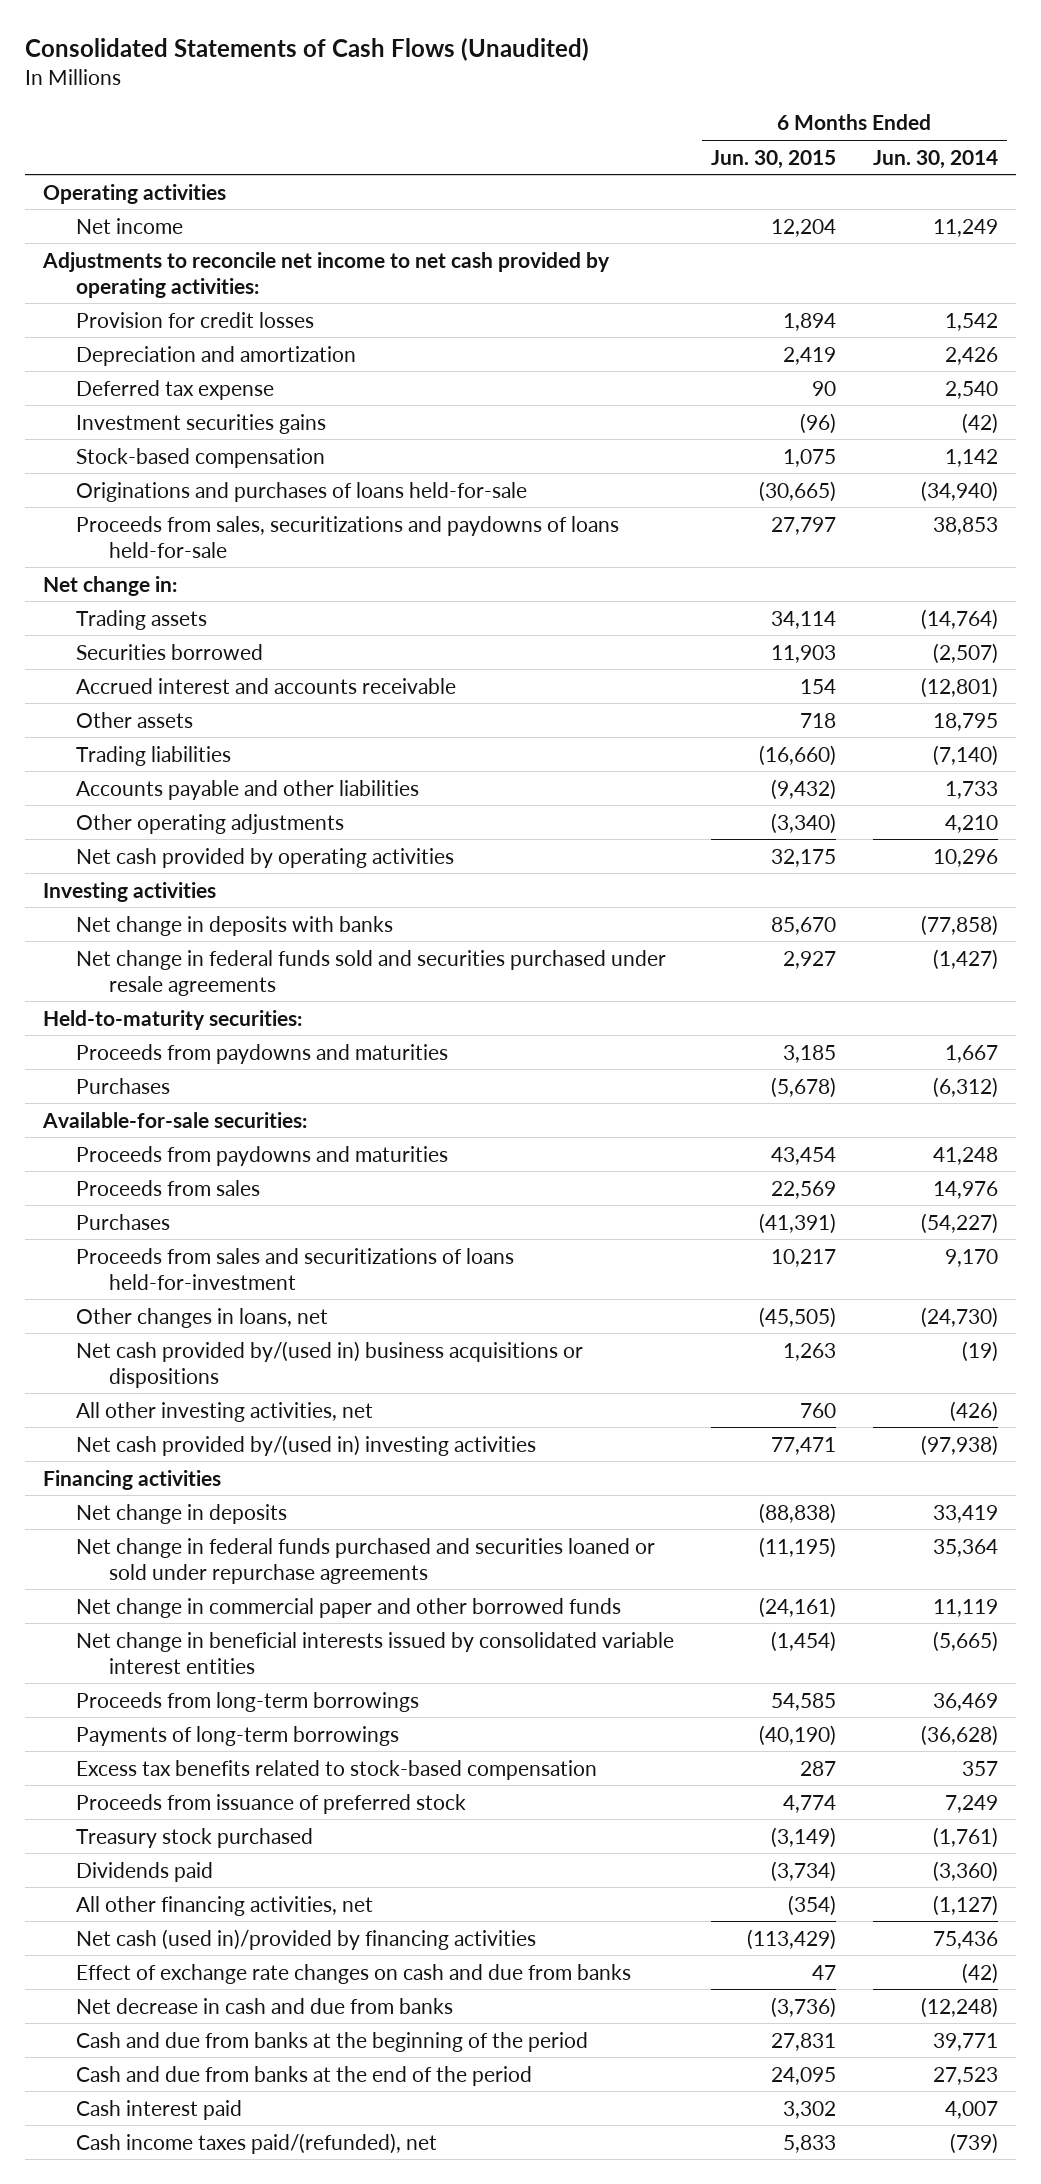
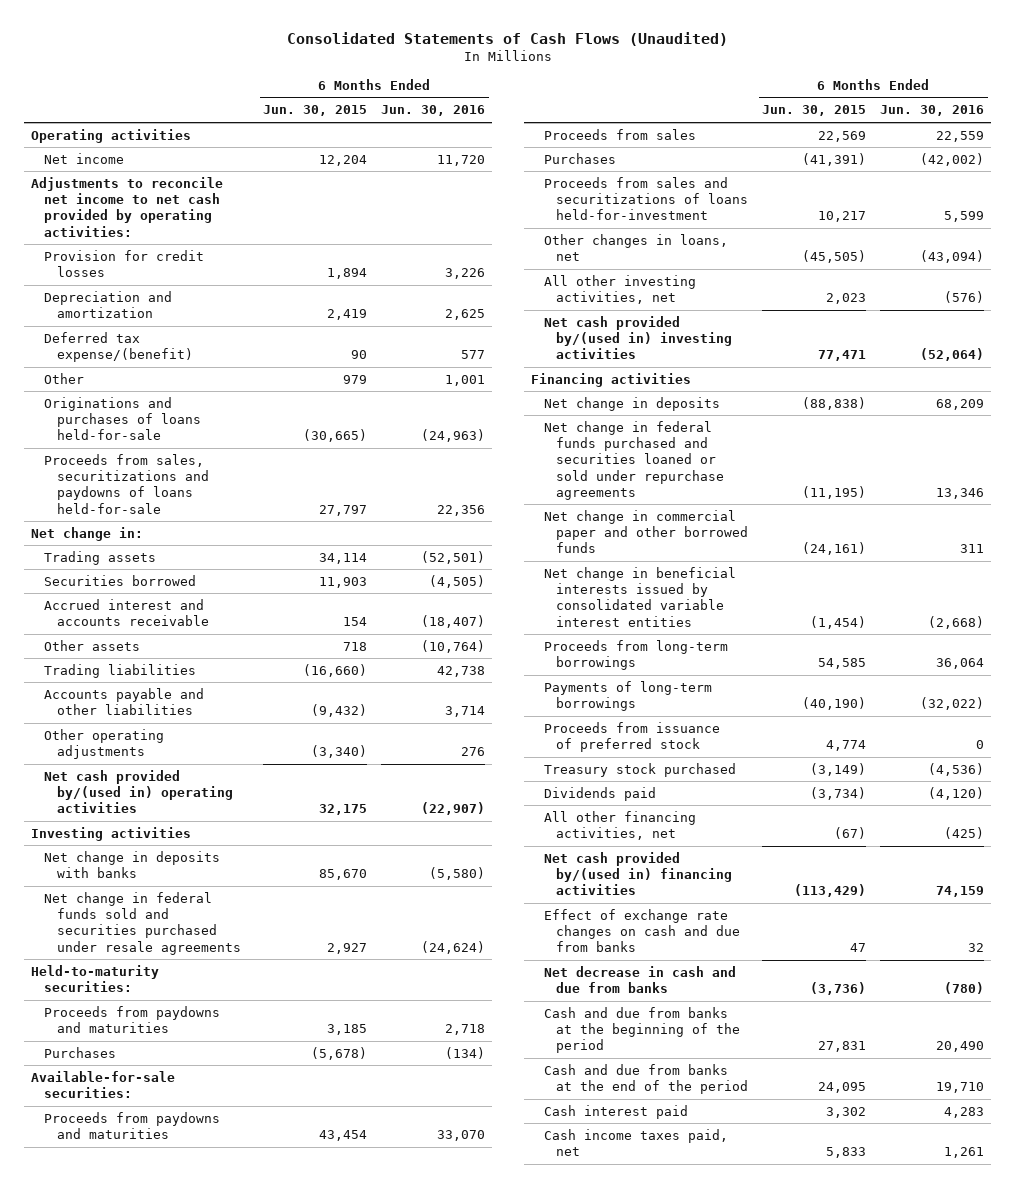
[872,149,998,169] Jun. 30, 2014 -> none
none -> [381,105,486,117] Jun. 30, 2016
[76,413,327,434] Investment securities gains -> none
[76,447,326,468] Stock-based compensation -> none
[76,379,275,400] Deferred tax expense -> [44,331,194,363] Deferred tax expense/(benefit)
none -> [44,372,85,384] Other
[76,847,455,868] Net cash provided by operating activities -> [44,769,234,814] Net cash provided by/(used in) operating activities
[76,1340,584,1388] Net cash provided by/(used in) business acquisitions or dispositions -> none
[799,1402,836,1418] 760 -> [826,293,867,305] 2,023
[76,1759,598,1780] Excess tax benefits related to stock-based compensation -> none
[787,1894,836,1916] (354) -> [834,827,867,840] (67)
[76,1928,537,1950] Net cash (used in)/provided by financing activities -> [543,851,733,896] Net cash provided by/(used in) financing activities
[76,2132,438,2154] Cash income taxes paid/(refunded), net -> [543,1128,728,1157] Cash income taxes paid, net

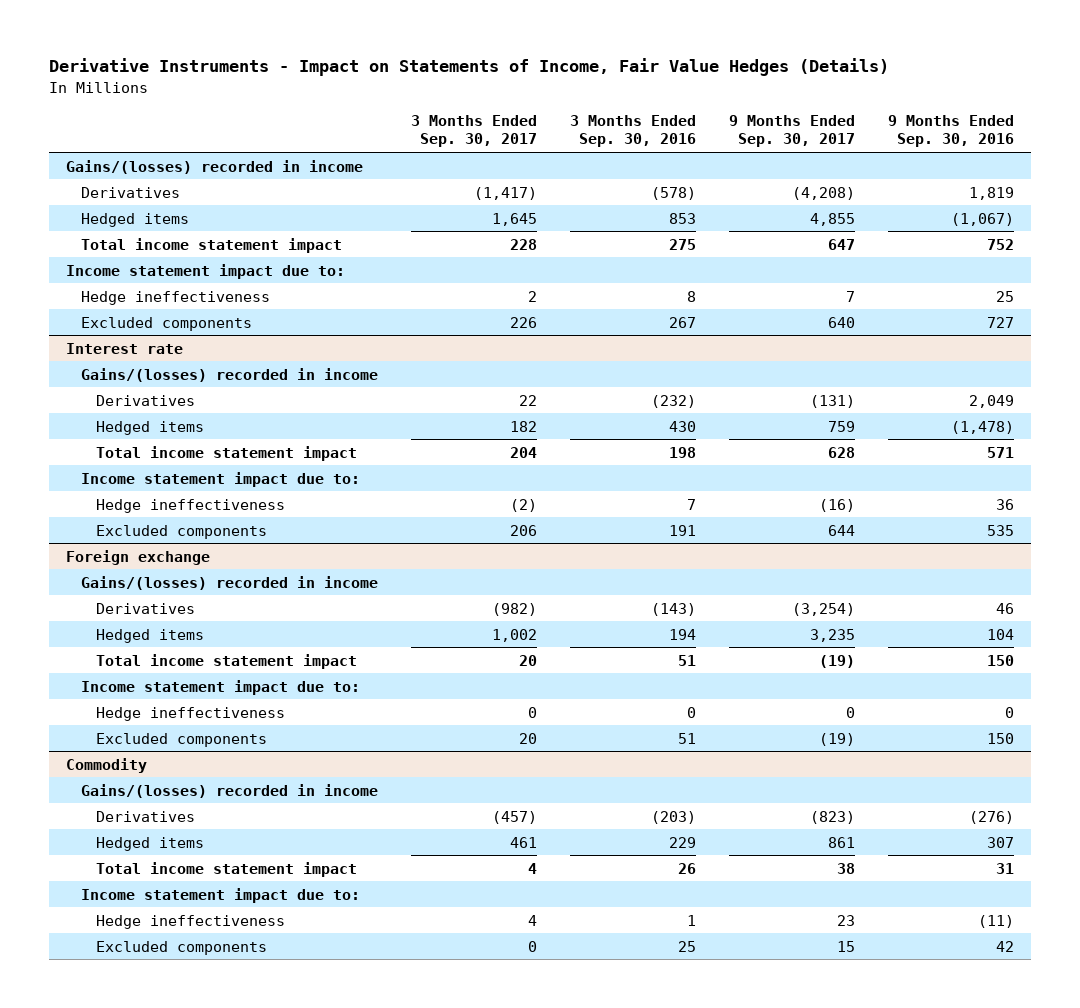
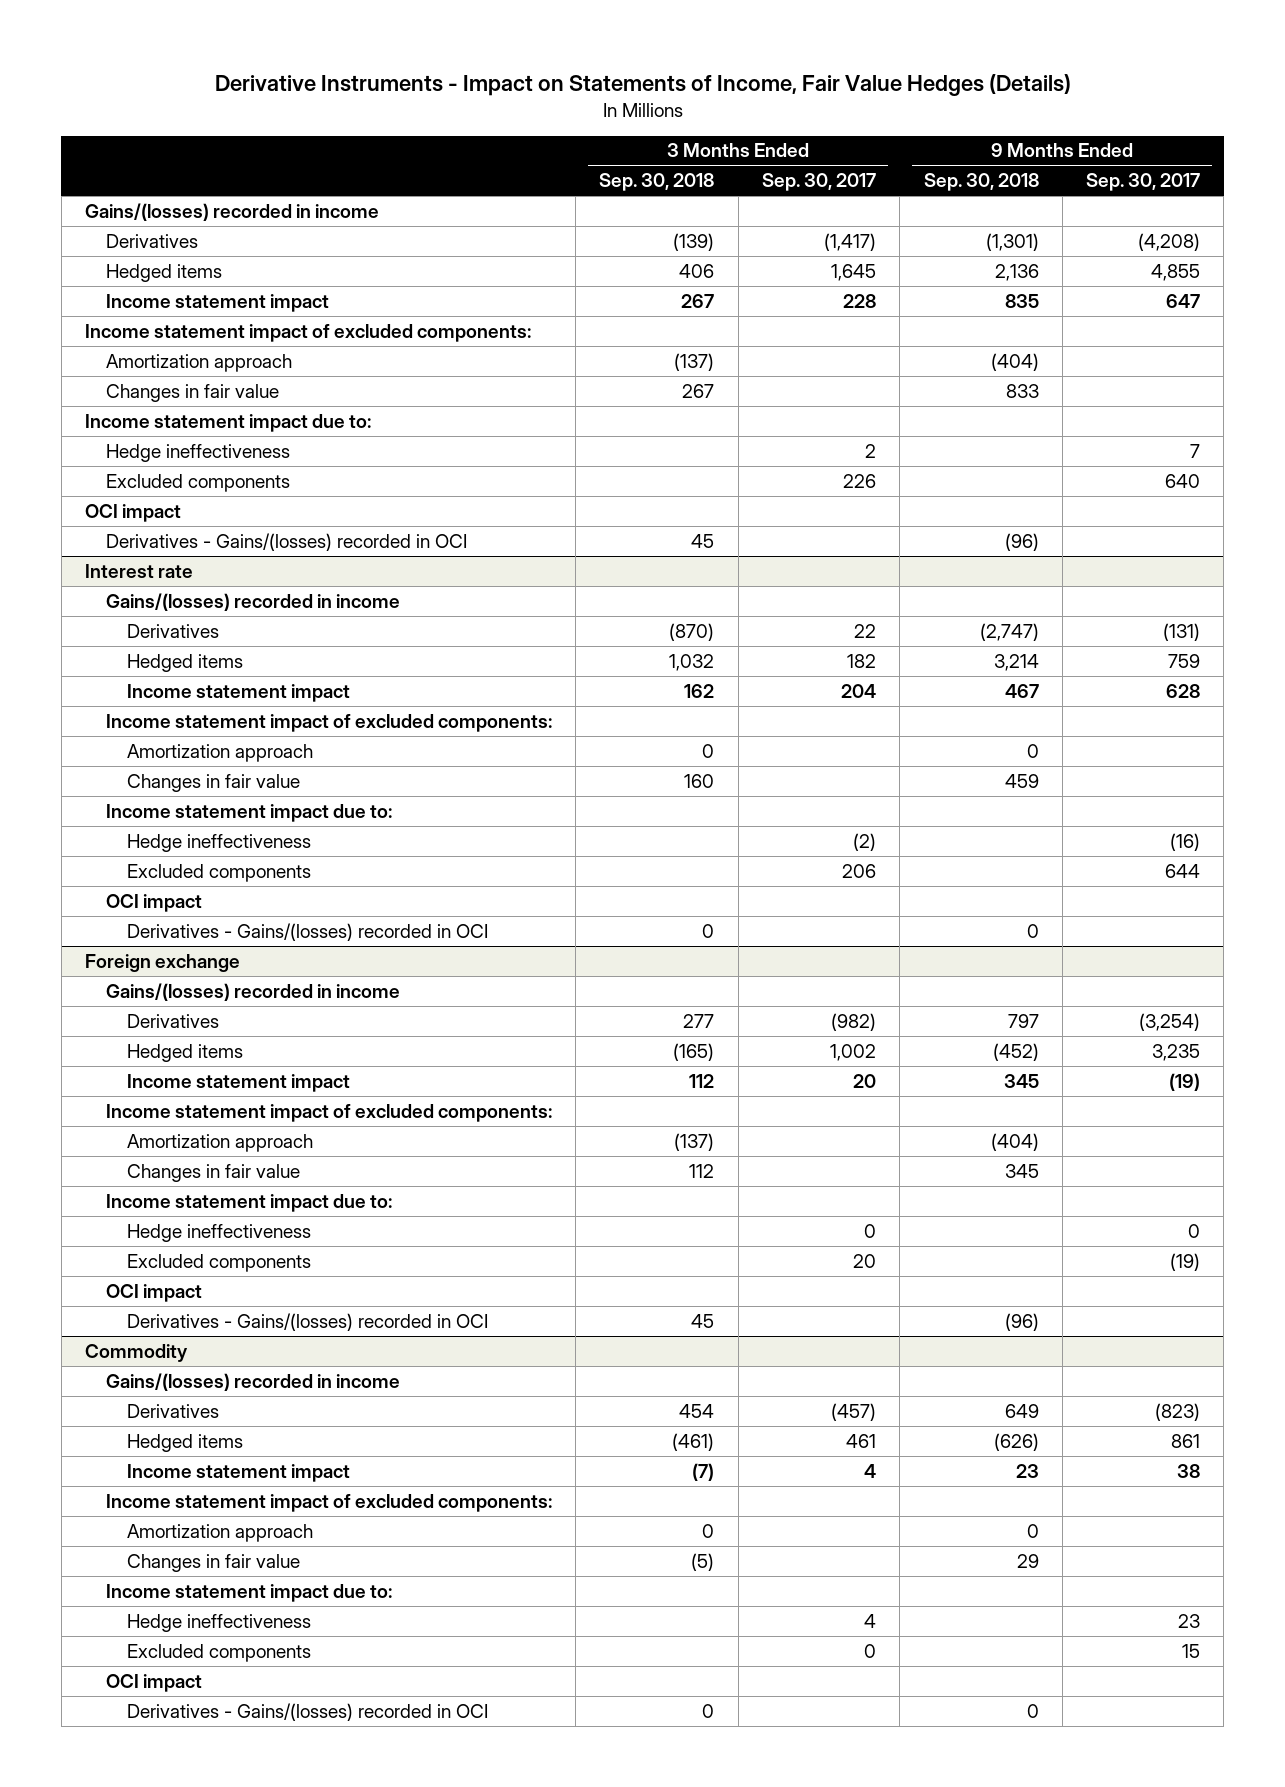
[570,115,697,148] 3 Months Ended Sep. 30, 2016 -> none
[888,115,1015,148] 9 Months Ended Sep. 30, 2016 -> none
none -> [599,173,715,192] Sep. 30, 2018
none -> [923,173,1039,192] Sep. 30, 2018
[80,237,342,253] Total income statement impact -> [105,293,329,312] Income statement impact
none -> [84,323,531,342] Income statement impact of excluded components:
none -> [105,353,292,372] Amortization approach
none -> [105,383,279,402] Changes in fair value
none -> [84,503,181,522] OCI impact
none -> [105,532,467,551] Derivatives - Gains/(losses) recorded in OCI
[96,445,358,461] Total income statement impact -> [126,683,350,702] Income statement impact
none -> [105,713,552,732] Income statement impact of excluded components:
none -> [126,743,313,762] Amortization approach
none -> [126,773,300,792] Changes in fair value
none -> [105,893,202,912] OCI impact
none -> [126,922,488,941] Derivatives - Gains/(losses) recorded in OCI
[96,653,358,669] Total income statement impact -> [126,1073,350,1092] Income statement impact
none -> [105,1103,552,1122] Income statement impact of excluded components:
none -> [126,1133,313,1152] Amortization approach
none -> [126,1163,300,1182] Changes in fair value
none -> [105,1283,202,1302] OCI impact
none -> [126,1312,488,1331] Derivatives - Gains/(losses) recorded in OCI
[96,861,358,877] Total income statement impact -> [126,1463,350,1482] Income statement impact
none -> [105,1493,552,1512] Income statement impact of excluded components:
none -> [126,1523,313,1542] Amortization approach
none -> [126,1553,300,1572] Changes in fair value
none -> [105,1673,202,1692] OCI impact
none -> [126,1702,488,1721] Derivatives - Gains/(losses) recorded in OCI

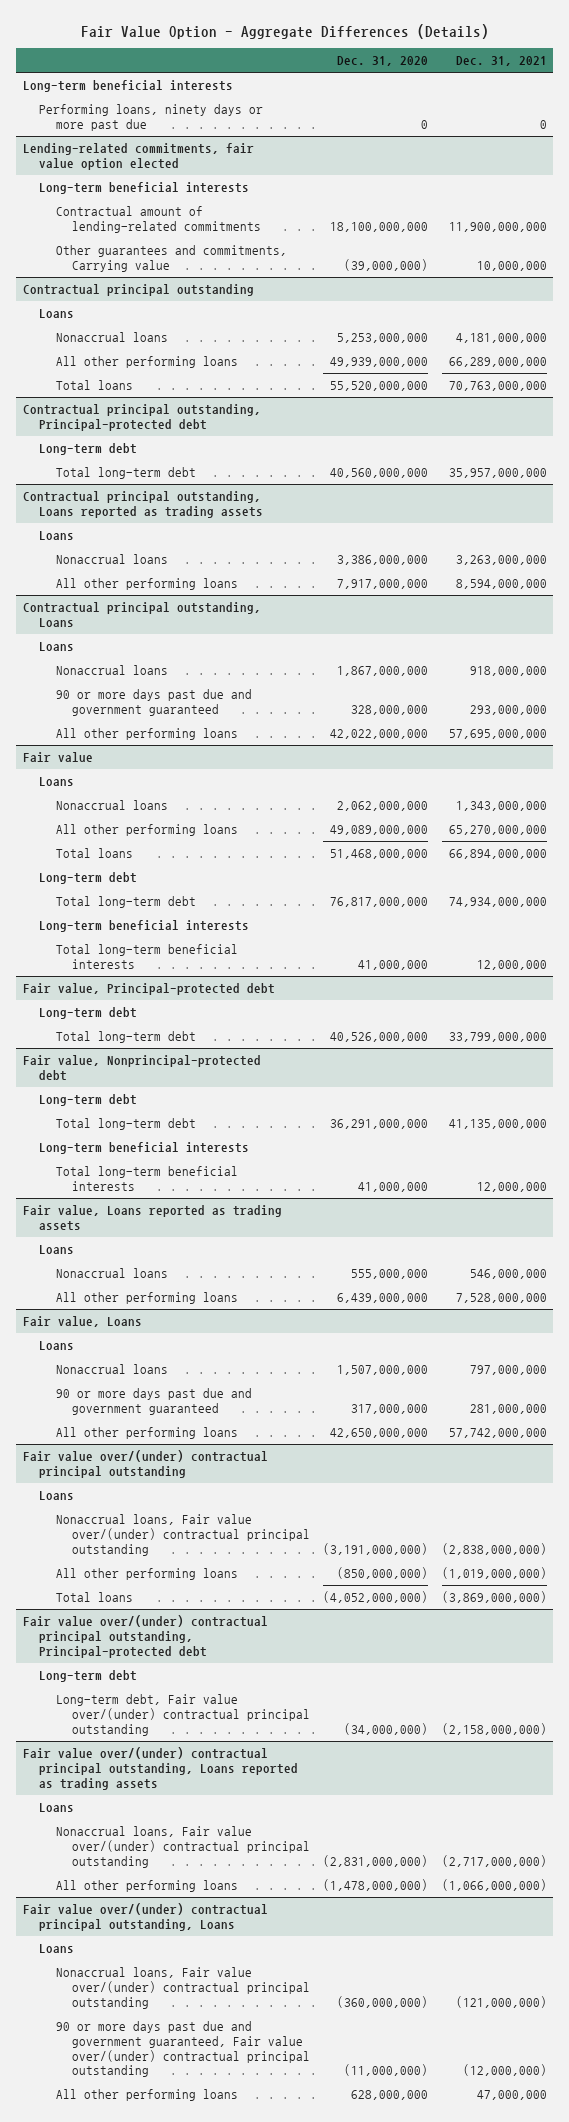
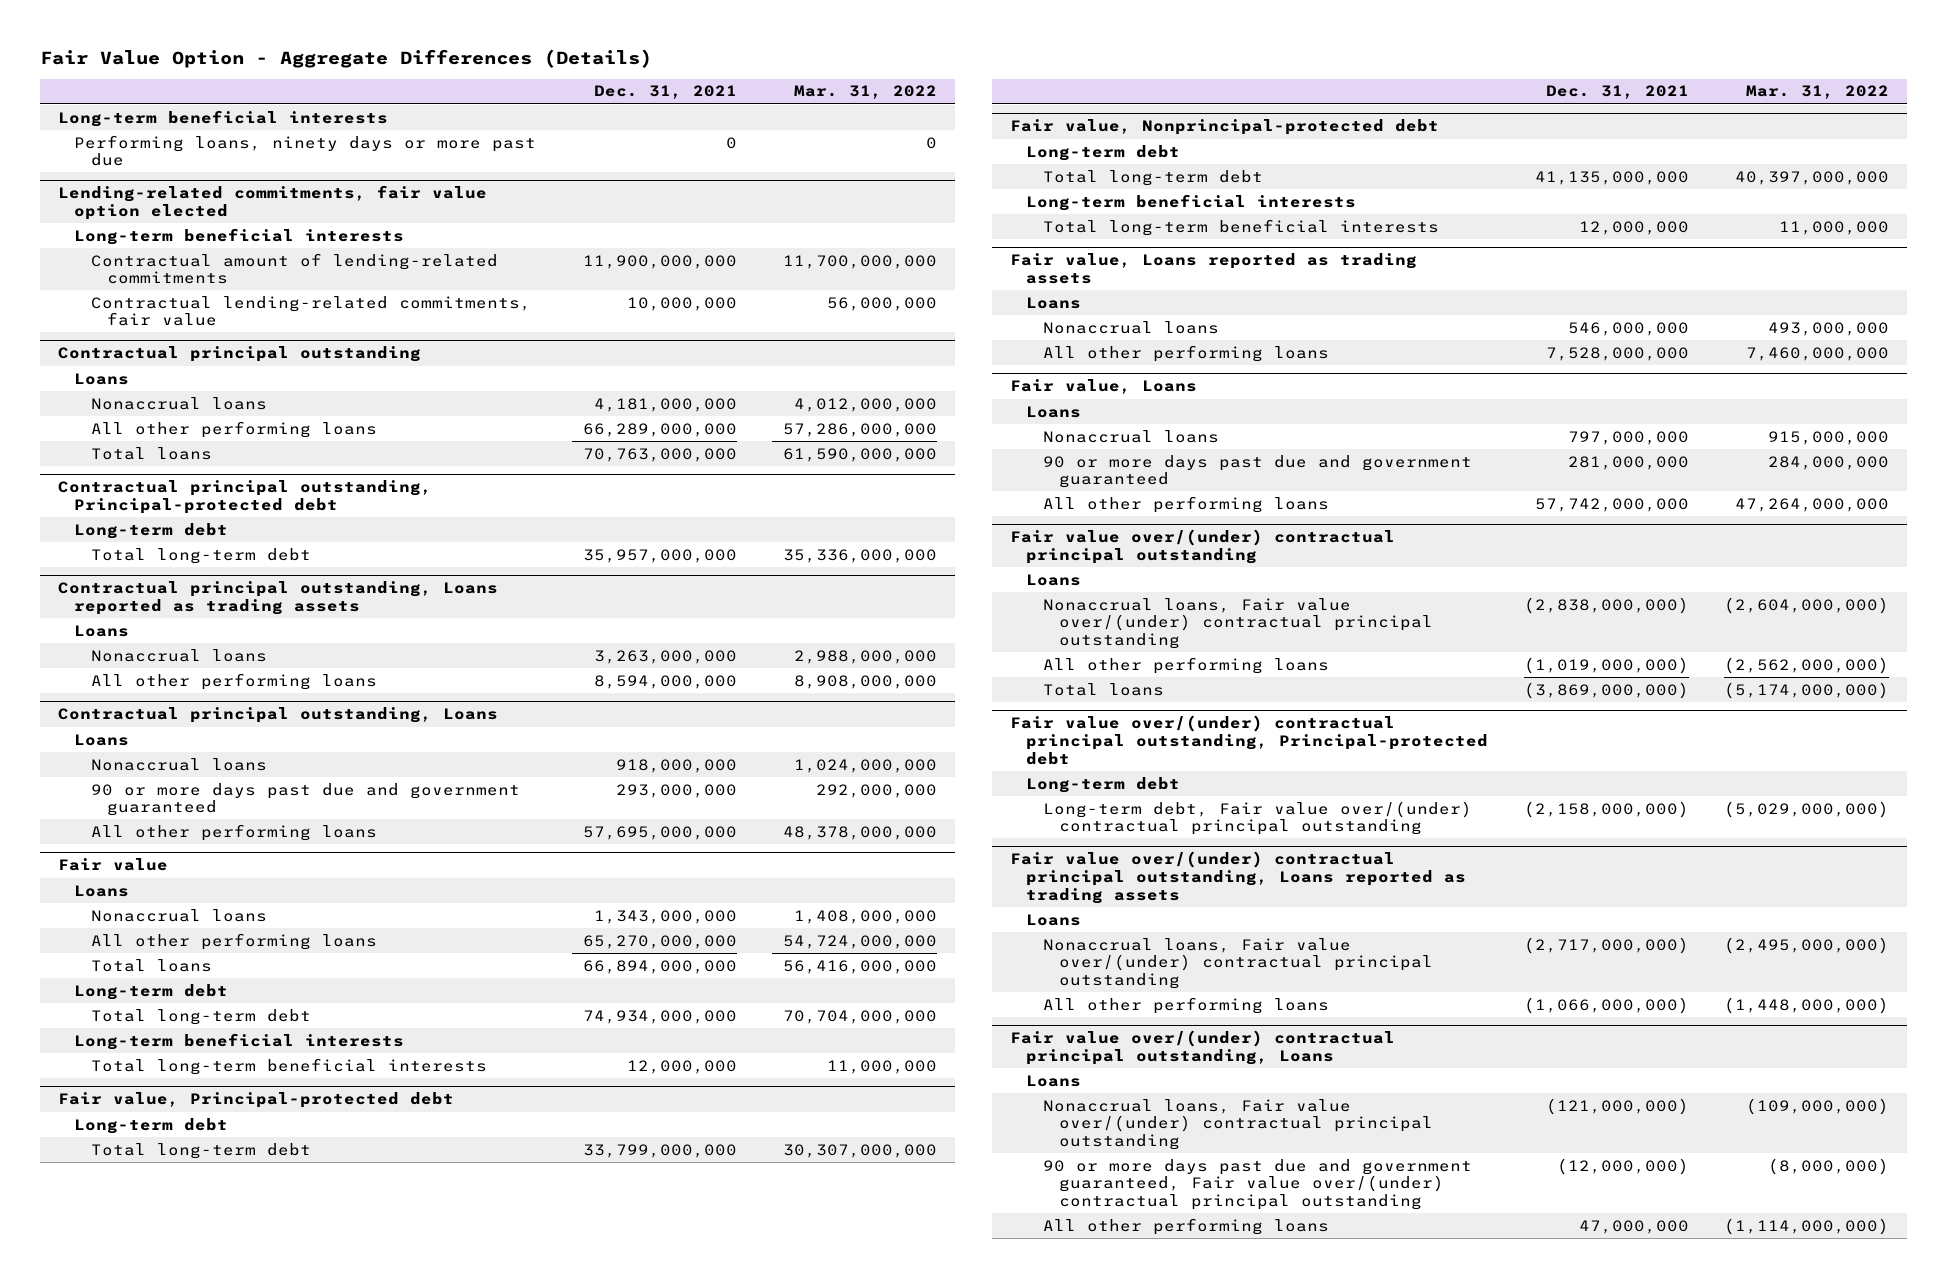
[337,56,429,67] Dec. 31, 2020 -> none
none -> [794,85,938,100] Mar. 31, 2022
[55,245,287,272] Other guarantees and commitments, Carrying value -> [90,295,531,327] Contractual lending-related commitments, fair value

